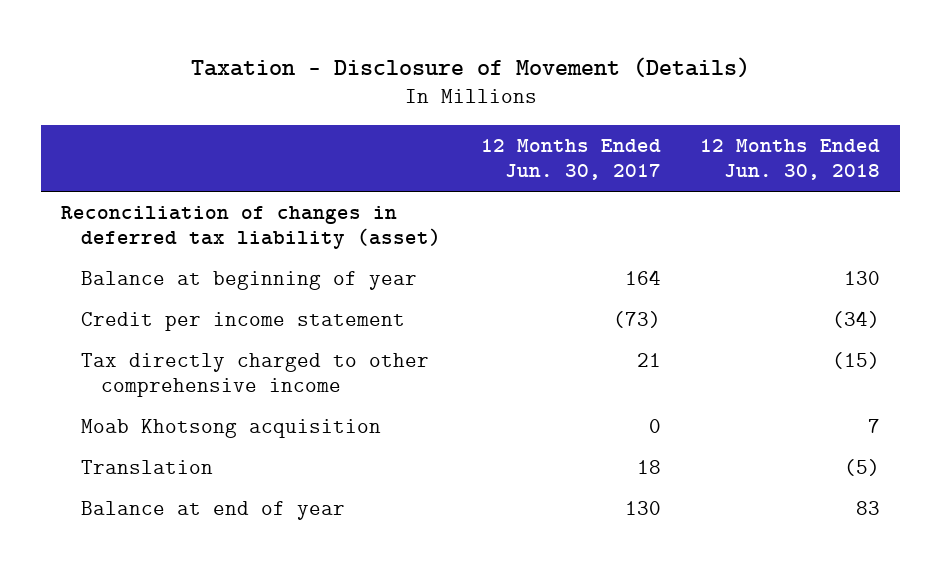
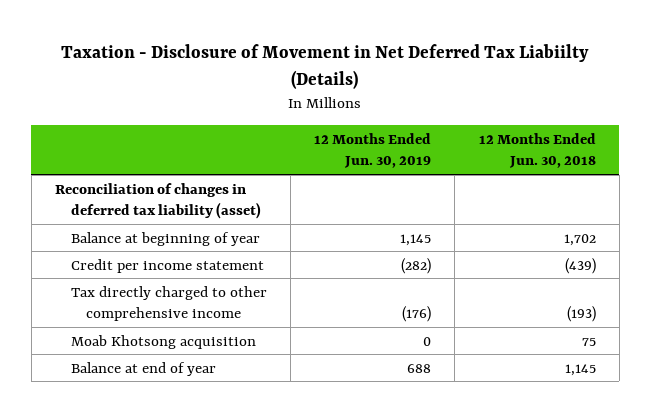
[190,56,750,78] Taxation - Disclosure of Movement (Details) -> [61,43,590,89] Taxation - Disclosure of Movement in Net Deferred Tax Liabiilty (Details)
[480,138,661,181] 12 Months Ended Jun. 30, 2017 -> none
none -> [314,132,432,169] 12 Months Ended Jun. 30, 2019
[81,460,214,475] Translation -> none
[844,271,881,286] 130 -> [563,233,596,246] 1,702
[832,311,881,329] (34) -> [564,257,596,274] (439)
[832,352,881,370] (15) -> [566,306,596,323] (193)
[868,419,881,434] 7 -> [581,337,596,346] 75
[856,501,881,516] 83 -> [564,363,596,376] 1,145

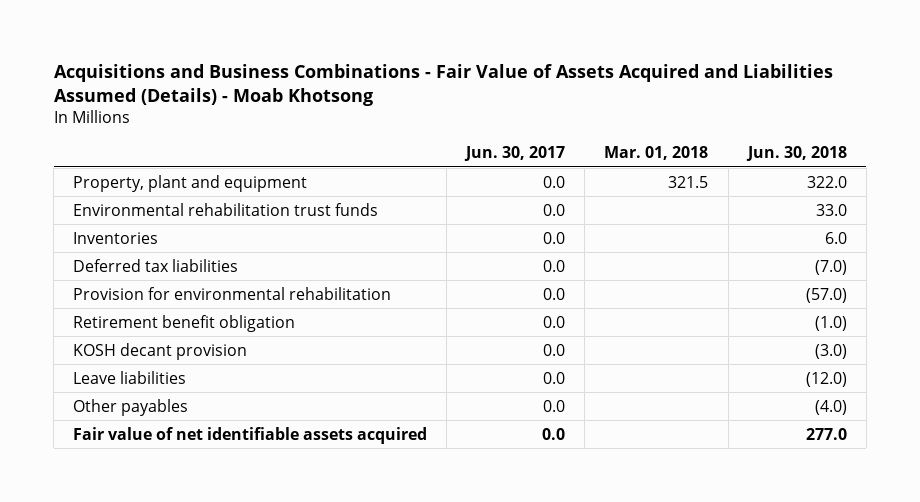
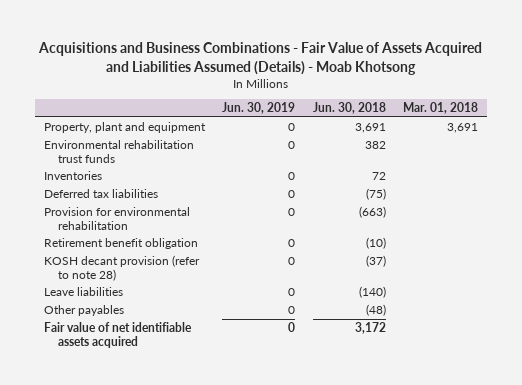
[464,146,566,162] Jun. 30, 2017 -> none
none -> [222,102,296,115] Jun. 30, 2019
[668,175,709,188] 321.5 -> [447,123,479,134] 3,691
[806,175,847,188] 322.0 -> [354,123,386,134] 3,691
[815,203,847,216] 33.0 -> [364,141,386,150] 382
[824,231,847,244] 6.0 -> [371,172,386,181] 72
[814,259,847,275] (7.0) -> [365,188,386,201] (75)
[805,287,847,303] (57.0) -> [358,206,386,219] (663)
[814,315,847,331] (1.0) -> [365,237,386,250] (10)
[73,342,248,360] KOSH decant provision -> [43,255,200,281] KOSH decant provision (refer to note 28)
[814,343,847,359] (3.0) -> [365,255,386,268] (37)
[805,371,847,387] (12.0) -> [358,286,386,299] (140)
[814,399,847,415] (4.0) -> [365,304,386,317] (48)
[805,427,847,440] 277.0 -> [354,322,386,335] 3,172

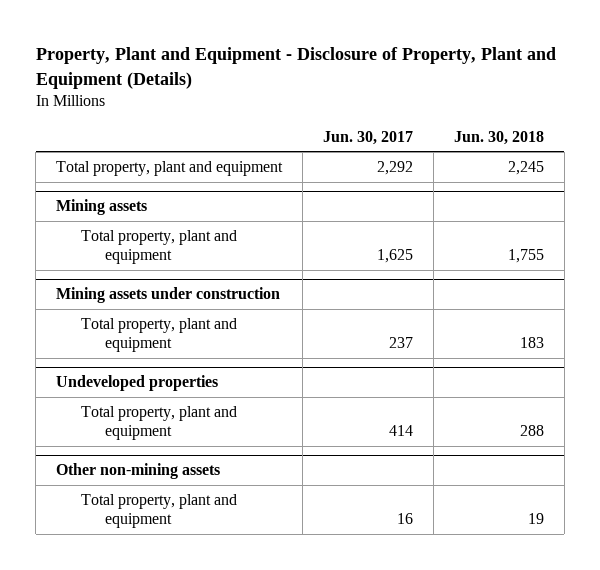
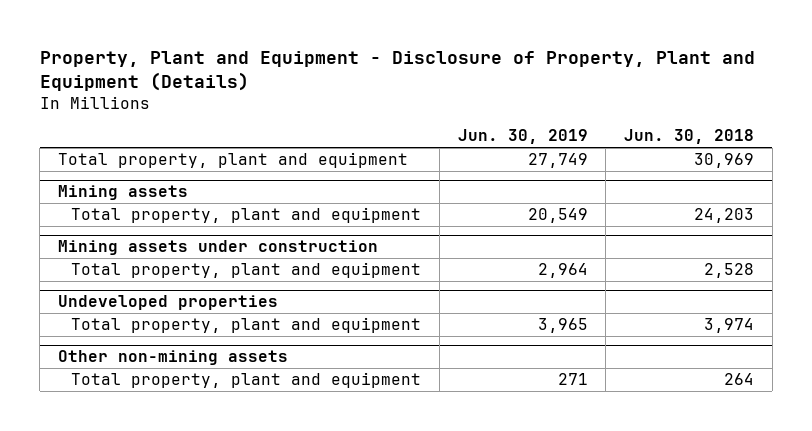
[322,130,413,145] Jun. 30, 2017 -> none
none -> [457,129,588,145] Jun. 30, 2019
[507,160,544,175] 2,245 -> [694,153,755,169] 30,969
[507,248,544,263] 1,755 -> [694,208,755,224] 24,203
[519,336,544,348] 183 -> [704,263,755,279] 2,528
[519,424,544,436] 288 -> [704,318,755,334] 3,974
[527,512,544,524] 19 -> [724,373,755,386] 264

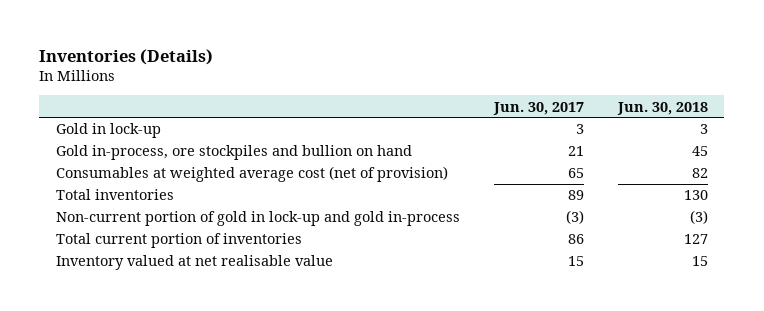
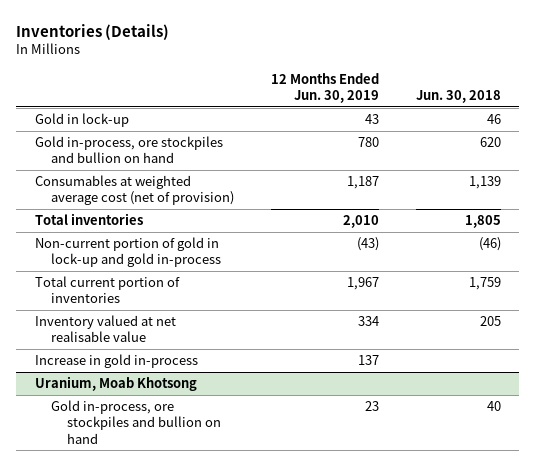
[492,101,584,115] Jun. 30, 2017 -> none
none -> [270,72,379,104] 12 Months Ended Jun. 30, 2019
[699,124,708,135] 3 -> [486,114,501,125] 46
[691,146,708,157] 45 -> [479,137,501,148] 620
[691,168,708,179] 82 -> [468,176,501,190] 1,139
[683,190,708,201] 130 -> [464,215,501,229] 1,805
[689,210,708,225] (3) -> [478,237,501,252] (46)
[683,234,708,245] 127 -> [468,277,501,291] 1,759
[691,256,708,267] 15 -> [479,316,501,327] 205
none -> [34,354,198,369] Increase in gold in-process
none -> [34,376,197,392] Uranium, Moab Khotsong
none -> [50,400,221,444] Gold in-process, ore stockpiles and bullion on hand

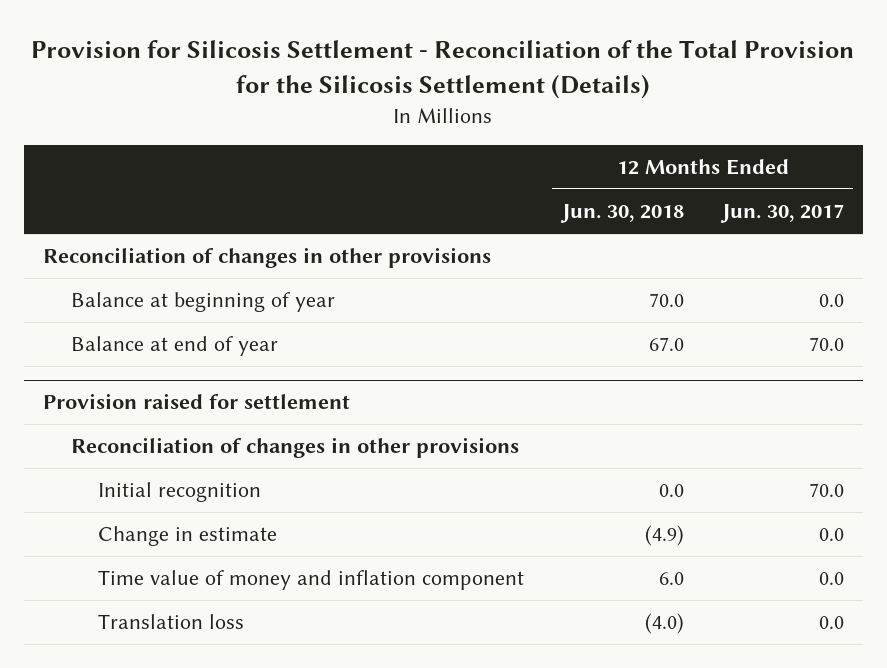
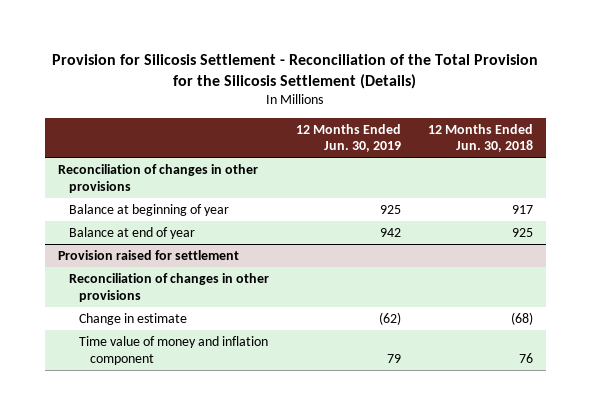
[719,204,844,224] Jun. 30, 2017 -> none
none -> [295,123,401,153] 12 Months Ended Jun. 30, 2019
[648,293,684,308] 70.0 -> [511,204,533,214] 917
[648,337,684,352] 67.0 -> [511,227,533,237] 925
[98,482,262,503] Initial recognition -> none
[98,614,245,630] Translation loss -> none
[644,525,684,547] (4.9) -> [510,311,533,325] (68)
[658,572,684,586] 6.0 -> [518,352,533,363] 76

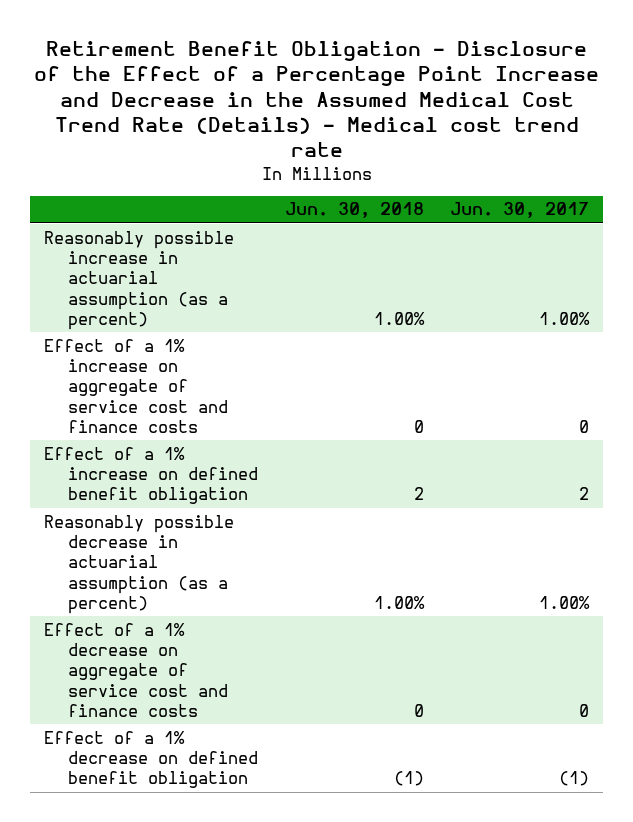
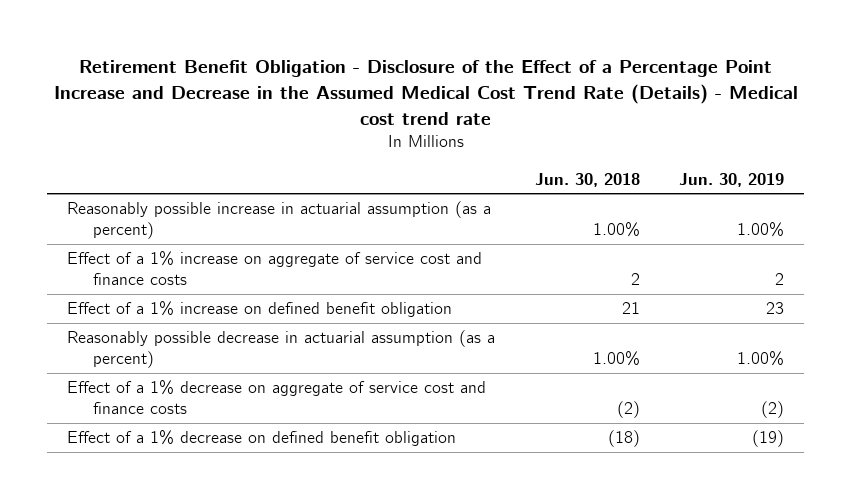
[450,202,590,219] Jun. 30, 2017 -> none
none -> [679,172,785,187] Jun. 30, 2019
[413,420,424,434] 0 -> [630,272,640,285] 2
[413,487,424,501] 2 -> [621,302,640,315] 21
[413,704,424,718] 0 -> [616,400,640,418] (2)
[393,771,424,787] (1) -> [607,430,640,448] (18)

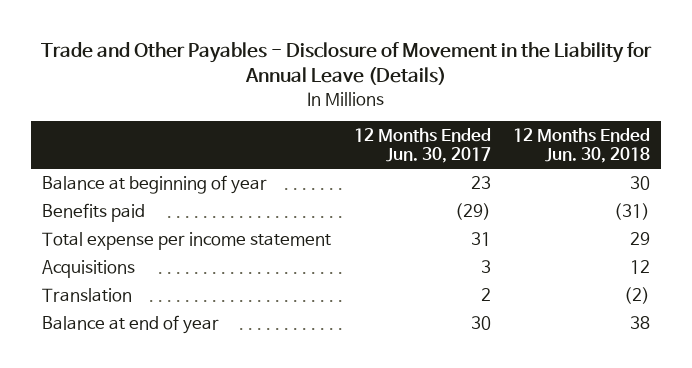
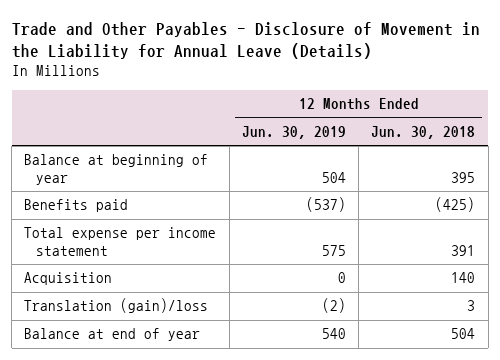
[353,128,491,164] 12 Months Ended Jun. 30, 2017 -> none
none -> [241,125,346,139] Jun. 30, 2019
[629,176,650,191] 30 -> [451,171,476,183] 395
[613,203,650,221] (31) -> [435,197,476,213] (425)
[629,232,650,246] 29 -> [451,244,476,256] 391
[42,260,136,279] Acquisitions -> [24,272,113,286] Acquisition
[629,260,650,275] 12 -> [451,272,476,284] 140
[42,288,133,303] Translation -> [24,298,209,314] Translation (gain)/loss
[623,287,650,305] (2) -> [467,300,476,312] 3
[629,316,650,330] 38 -> [451,328,476,340] 504

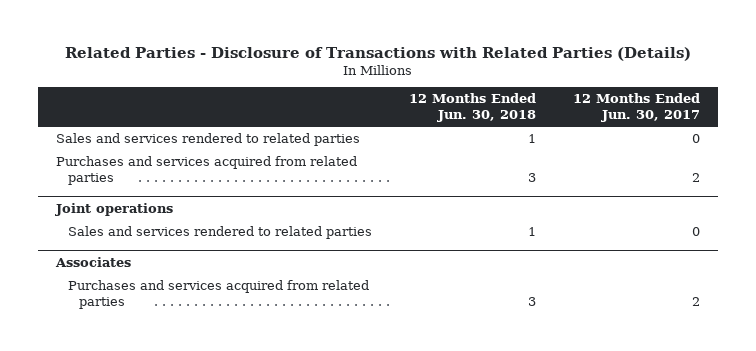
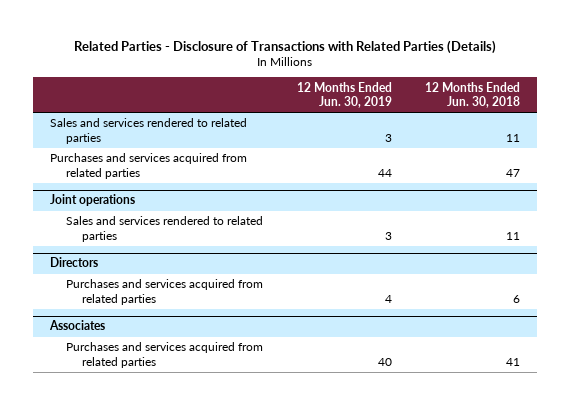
[572,93,700,123] 12 Months Ended Jun. 30, 2017 -> none
none -> [296,81,392,109] 12 Months Ended Jun. 30, 2019
[527,134,536,144] 1 -> [506,133,521,142] 11
[527,173,536,183] 3 -> [506,168,521,177] 47
[527,227,536,237] 1 -> [506,231,521,240] 11
none -> [50,257,99,268] Directors
none -> [66,279,264,305] Purchases and services acquired from related parties
[527,297,536,307] 3 -> [506,357,521,366] 41

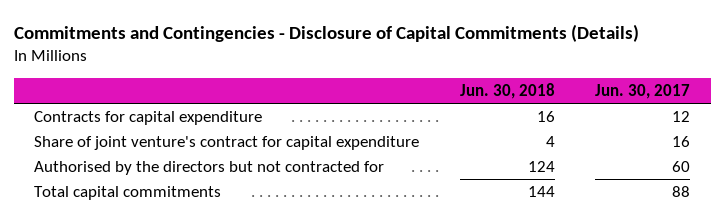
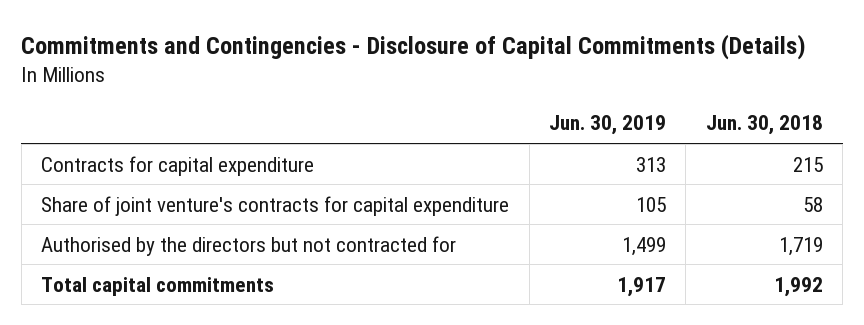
[595,83,691,99] Jun. 30, 2017 -> none
none -> [548,115,666,136] Jun. 30, 2019
[536,110,555,122] 16 -> [792,156,823,172] 215
[34,135,420,150] Share of joint venture's contract for capital expenditure -> [41,195,510,216] Share of joint venture's contracts for capital expenditure
[545,135,555,147] 4 -> [802,196,823,212] 58
[527,160,555,172] 124 -> [778,236,823,256] 1,719
[527,185,555,197] 144 -> [773,276,823,297] 1,992

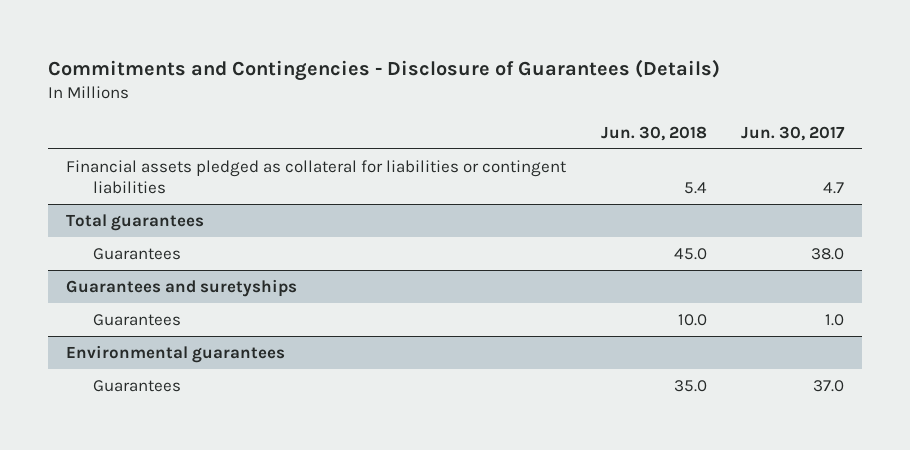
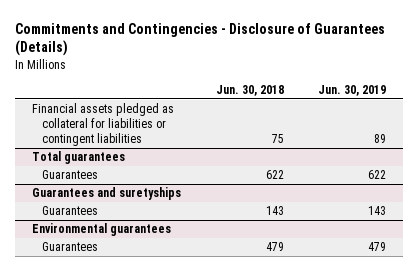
[741,125,846,141] Jun. 30, 2017 -> none
none -> [317,85,386,97] Jun. 30, 2019
[683,182,707,195] 5.4 -> [271,133,284,143] 75
[673,247,707,260] 45.0 -> [265,170,284,180] 622
[677,313,707,326] 10.0 -> [265,206,284,216] 143
[673,379,707,392] 35.0 -> [265,242,284,252] 479

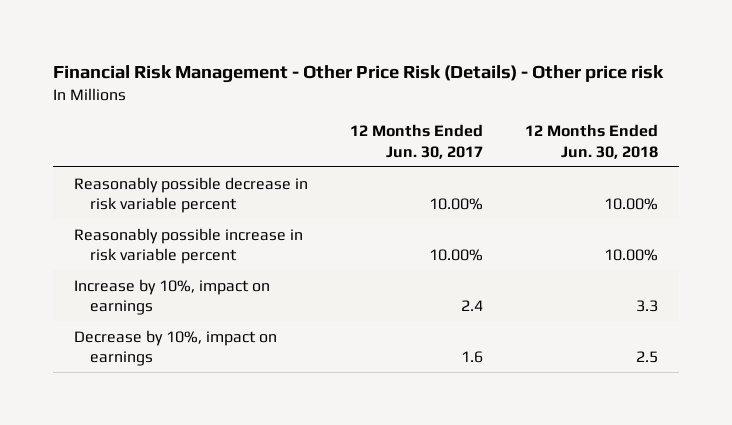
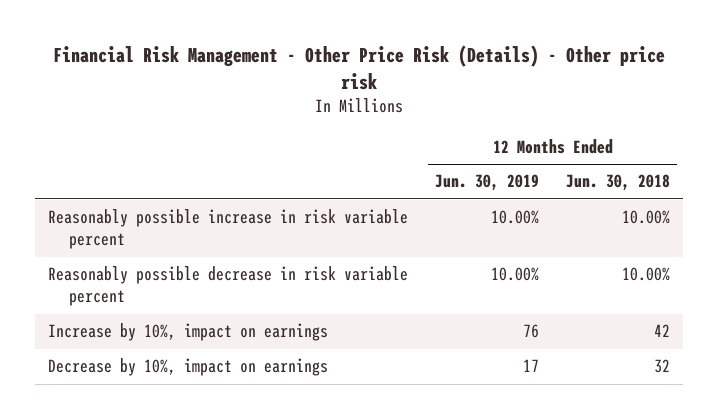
[349,124,483,159] 12 Months Ended Jun. 30, 2017 -> none
none -> [435,174,540,192] Jun. 30, 2019
[73,176,308,213] Reasonably possible decrease in risk variable percent -> [48,266,409,307] Reasonably possible decrease in risk variable percent
[636,299,659,312] 3.3 -> [653,324,670,338] 42
[636,350,659,363] 2.5 -> [653,359,670,374] 32

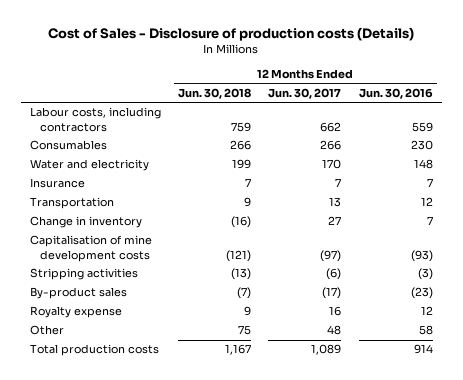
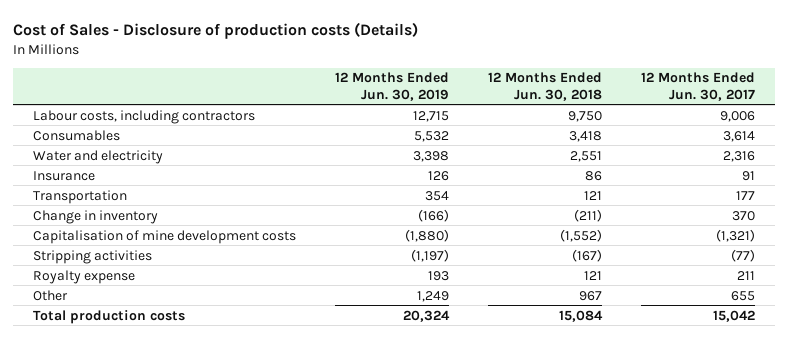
[358,87,433,99] Jun. 30, 2016 -> none
none -> [335,72,450,101] 12 Months Ended Jun. 30, 2019
[29,287,127,300] By-product sales -> none
[231,121,252,132] 759 -> [568,110,603,122] 9,750
[320,121,342,132] 662 -> [720,110,756,122] 9,006
[230,140,252,151] 266 -> [569,130,603,142] 3,418
[320,140,342,151] 266 -> [723,130,756,142] 3,614
[232,159,252,170] 199 -> [570,150,603,162] 2,551
[322,159,342,170] 170 -> [723,150,756,162] 2,316
[245,178,252,188] 7 -> [585,170,603,181] 86
[335,178,342,188] 7 -> [742,170,756,181] 91
[244,197,252,208] 9 -> [584,190,603,200] 121
[329,197,342,208] 13 -> [736,190,756,200] 177
[231,216,252,229] (16) -> [574,208,603,222] (211)
[328,216,342,226] 27 -> [732,210,756,221] 370
[226,249,252,262] (121) -> [560,228,603,242] (1,552)
[320,249,342,262] (97) -> [716,228,756,242] (1,321)
[231,268,252,281] (13) -> [572,248,603,262] (167)
[326,268,342,281] (6) -> [731,248,756,262] (77)
[244,306,252,317] 9 -> [584,270,603,280] 121
[329,306,342,317] 16 -> [737,270,756,280] 211
[238,325,252,336] 75 -> [579,290,603,301] 967
[327,325,342,336] 48 -> [731,290,756,301] 655
[225,344,252,356] 1,167 -> [559,309,604,322] 15,084
[311,344,342,356] 1,089 -> [713,309,756,322] 15,042

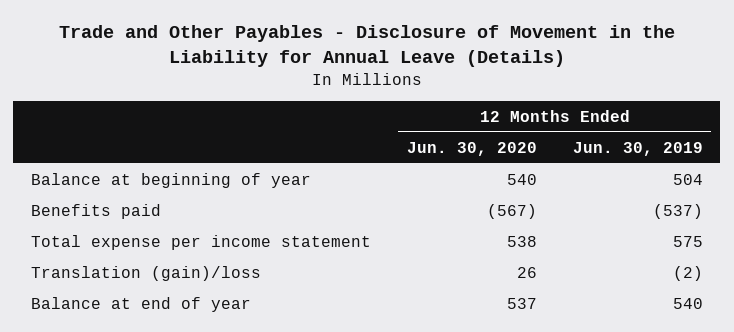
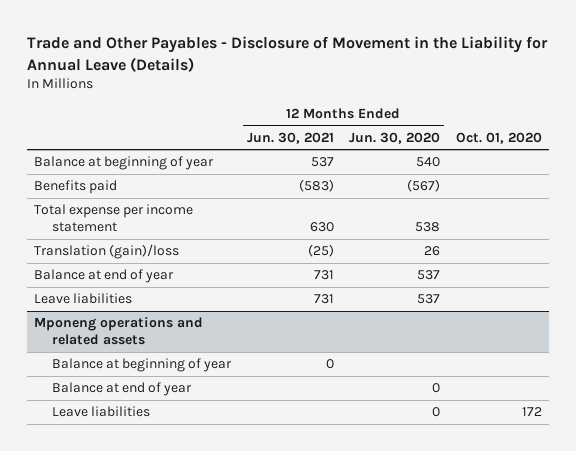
[572,141,703,156] Jun. 30, 2019 -> none
none -> [246,131,334,144] Jun. 30, 2021
none -> [455,131,542,144] Oct. 01, 2020
none -> [34,293,133,305] Leave liabilities
none -> [34,317,204,346] Mponeng operations and related assets
none -> [52,358,233,373] Balance at beginning of year
none -> [52,382,193,397] Balance at end of year
none -> [52,406,151,418] Leave liabilities

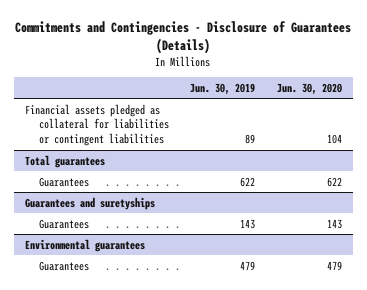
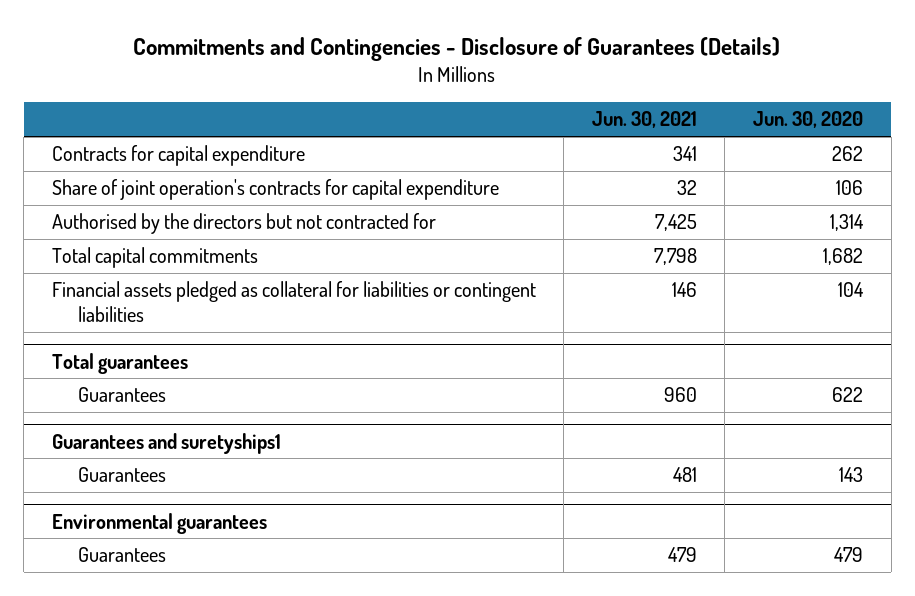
[190,82,256,95] Jun. 30, 2019 -> none
none -> [591,111,697,129] Jun. 30, 2021
none -> [51,145,305,167] Contracts for capital expenditure
none -> [51,179,499,201] Share of joint operation's contracts for capital expenditure
none -> [51,213,436,235] Authorised by the directors but not contracted for
none -> [51,247,258,269] Total capital commitments
[24,196,155,210] Guarantees and suretyships -> [51,432,281,454] Guarantees and suretyships1

